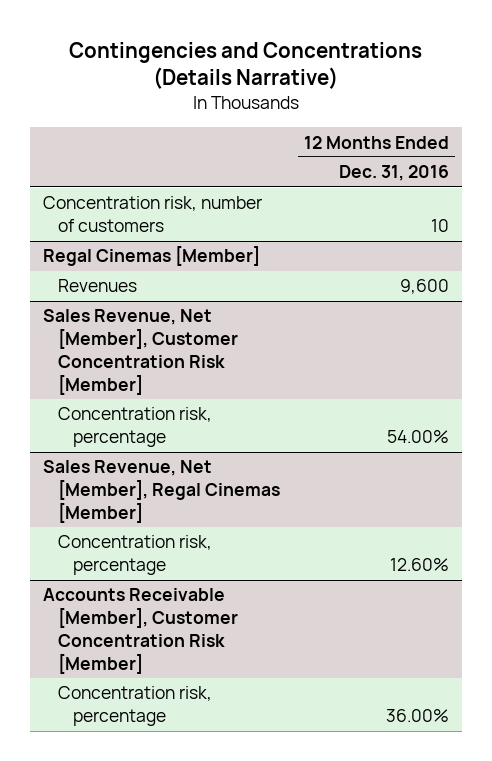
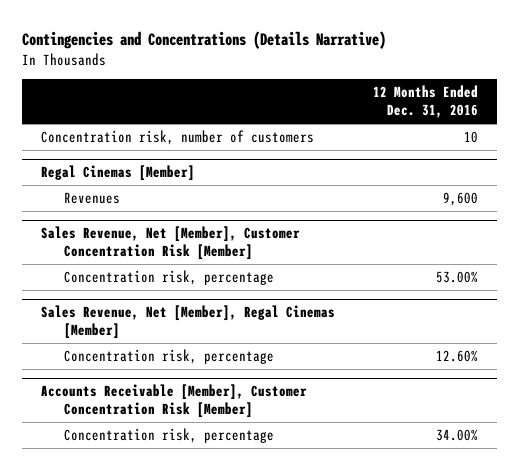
[387,430,450,444] 54.00% -> [436,271,479,284] 53.00%
[386,709,450,723] 36.00% -> [436,429,479,442] 34.00%

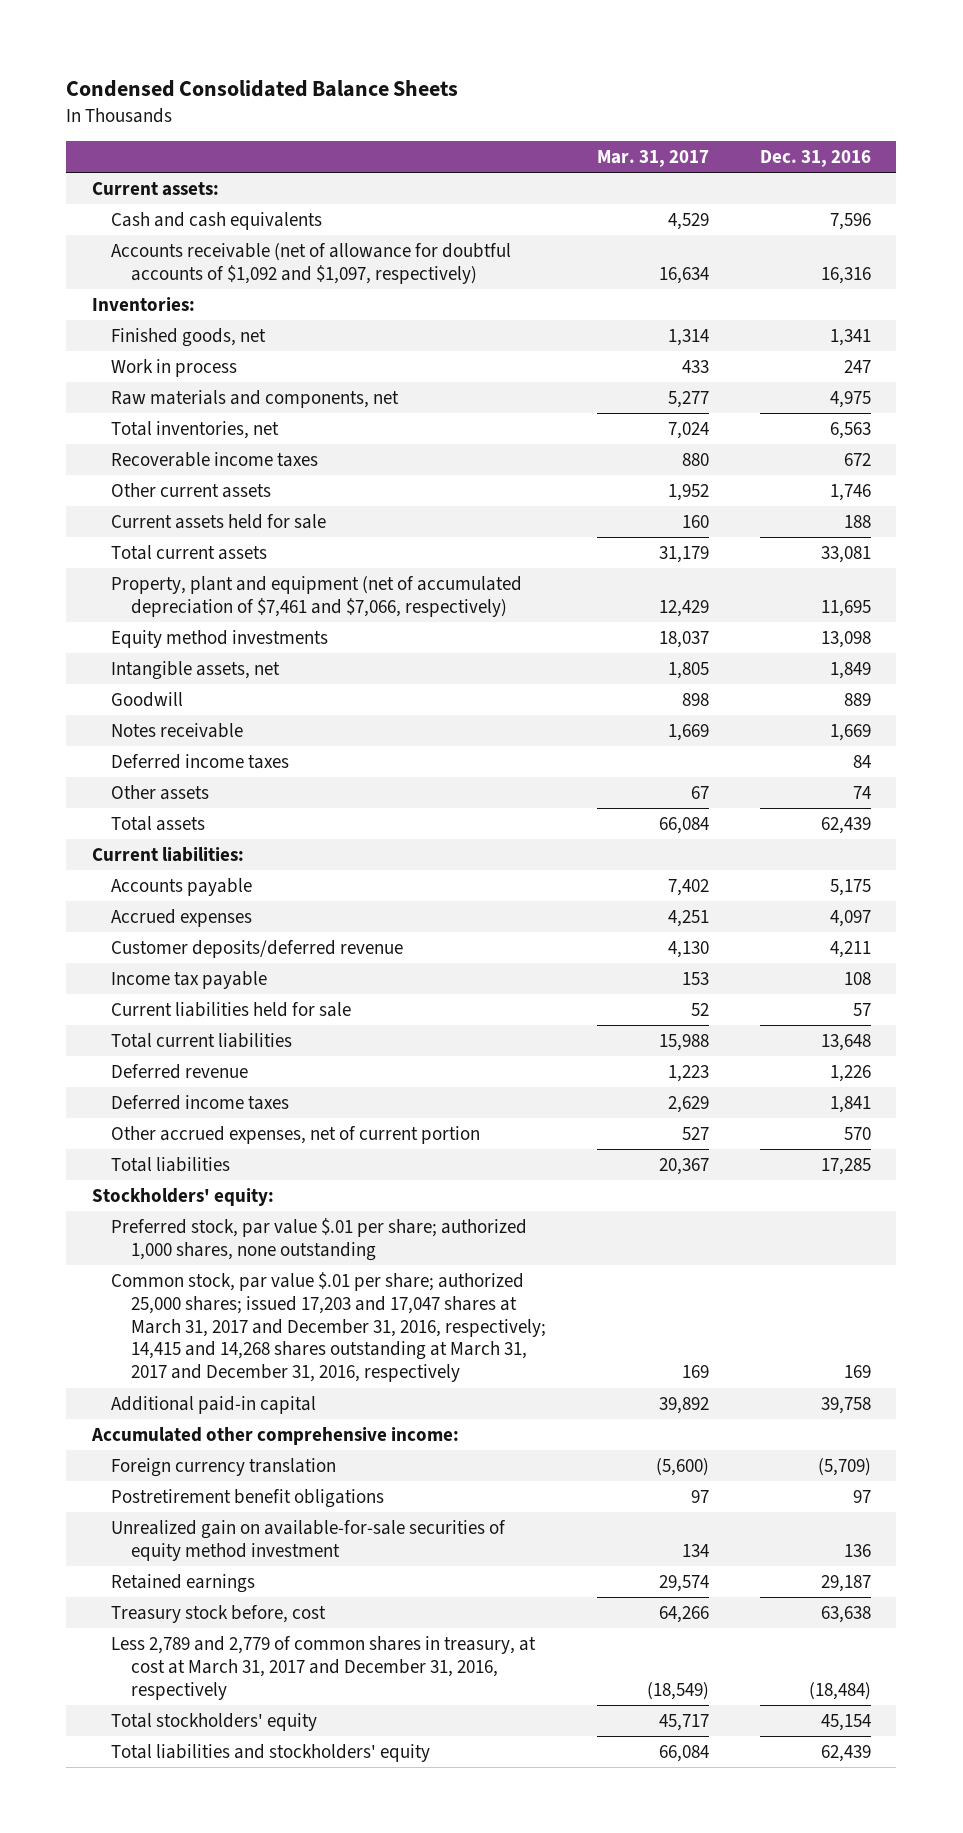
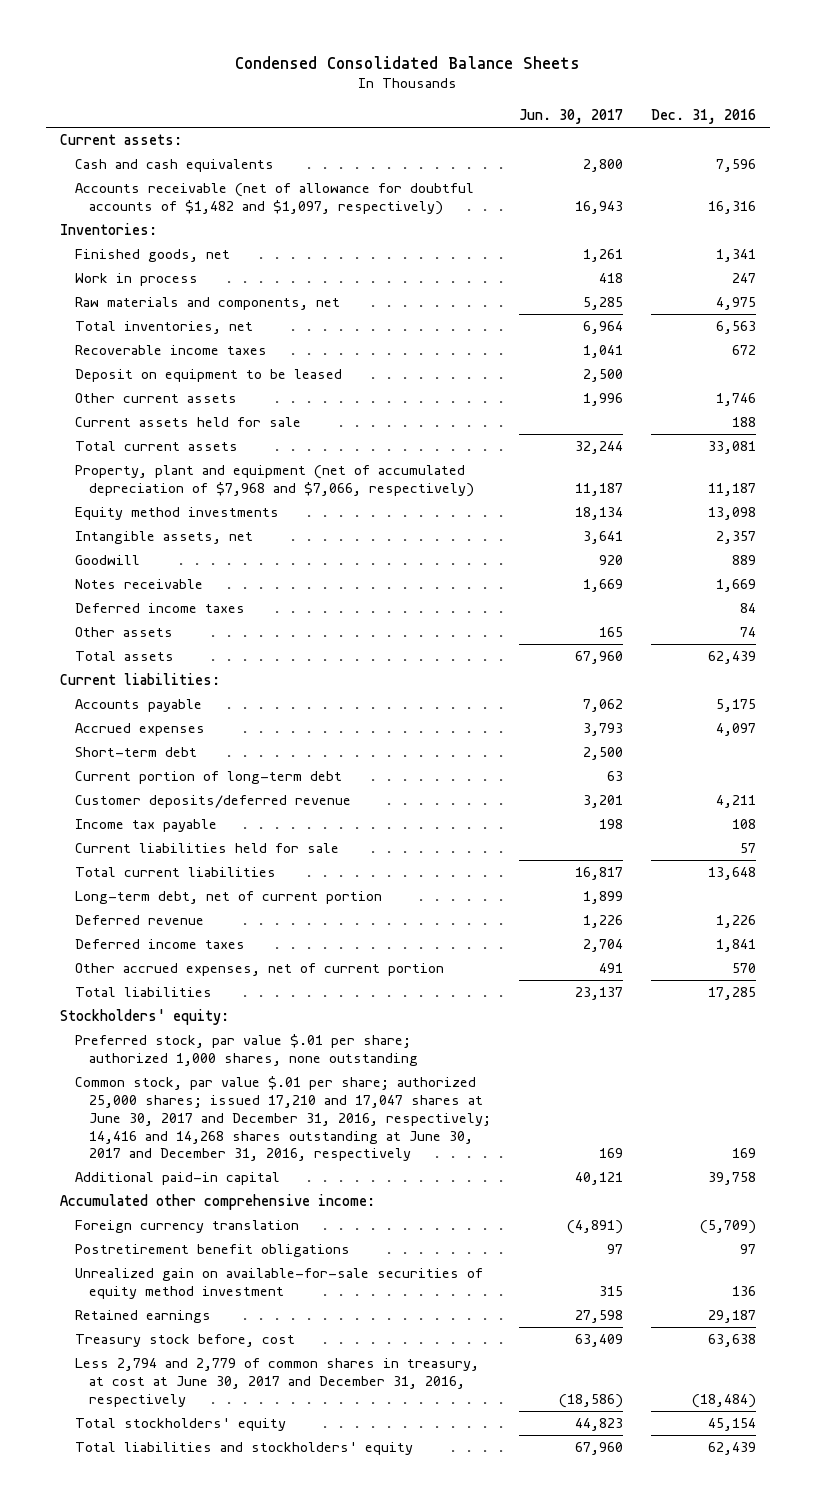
[596,150,709,168] Mar. 31, 2017 -> none
none -> [519,109,624,125] Jun. 30, 2017
[111,242,512,284] Accounts receivable (net of allowance for doubtful accounts of $1,092 and $1,097, respectively) -> [74,183,474,215] Accounts receivable (net of allowance for doubtful accounts of $1,482 and $1,097, respectively)
none -> [74,369,342,383] Deposit on equipment to be leased
[111,575,523,617] Property, plant and equipment (net of accumulated depreciation of $7,461 and $7,066, respectively) -> [74,465,475,497] Property, plant and equipment (net of accumulated depreciation of $7,968 and $7,066, respectively)
[820,599,871,617] 11,695 -> [707,482,756,496] 11,187
[829,661,871,679] 1,849 -> [715,531,756,545] 2,357
none -> [74,747,197,758] Short-term debt
none -> [74,771,342,785] Current portion of long-term debt
none -> [74,891,382,905] Long-term debt, net of current portion
[111,1271,547,1383] Common stock, par value $.01 per share; authorized 25,000 shares; issued 17,203 and 17,047 shares at March 31, 2017 and December 31, 2016, respectively; 14,415 and 14,268 shares outstanding at March 31, 2017 and December 31, 2016, respectively -> [74,1076,492,1162] Common stock, par value $.01 per share; authorized 25,000 shares; issued 17,210 and 17,047 shares at June 30, 2017 and December 31, 2016, respectively; 14,416 and 14,268 shares outstanding at June 30, 2017 and December 31, 2016, respectively
[111,1635,537,1700] Less 2,789 and 2,779 of common shares in treasury, at cost at March 31, 2017 and December 31, 2016, respectively -> [74,1358,479,1407] Less 2,794 and 2,779 of common shares in treasury, at cost at June 30, 2017 and December 31, 2016, respectively

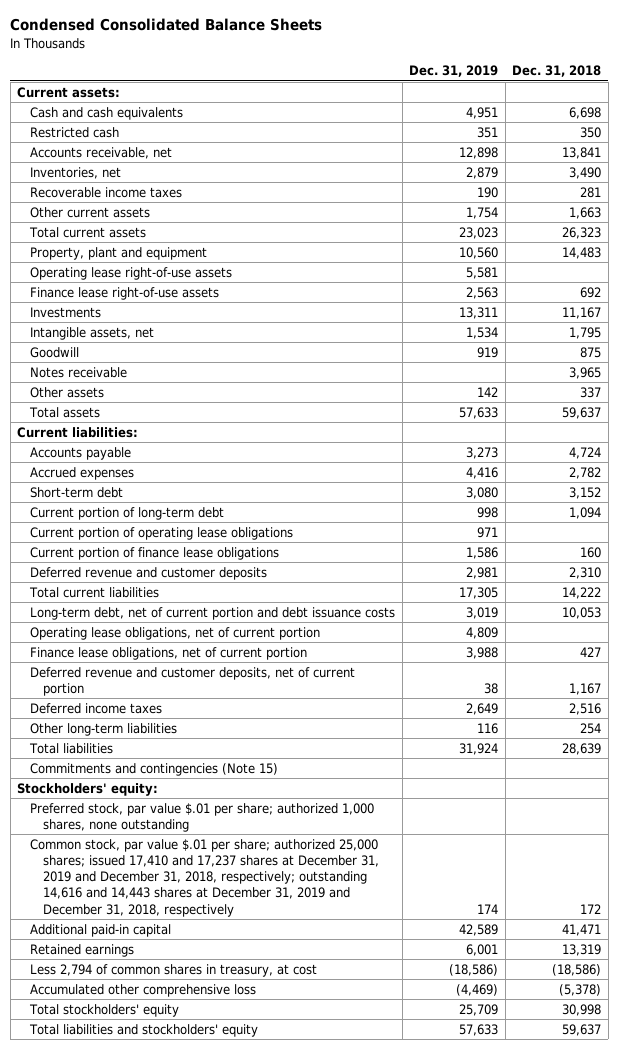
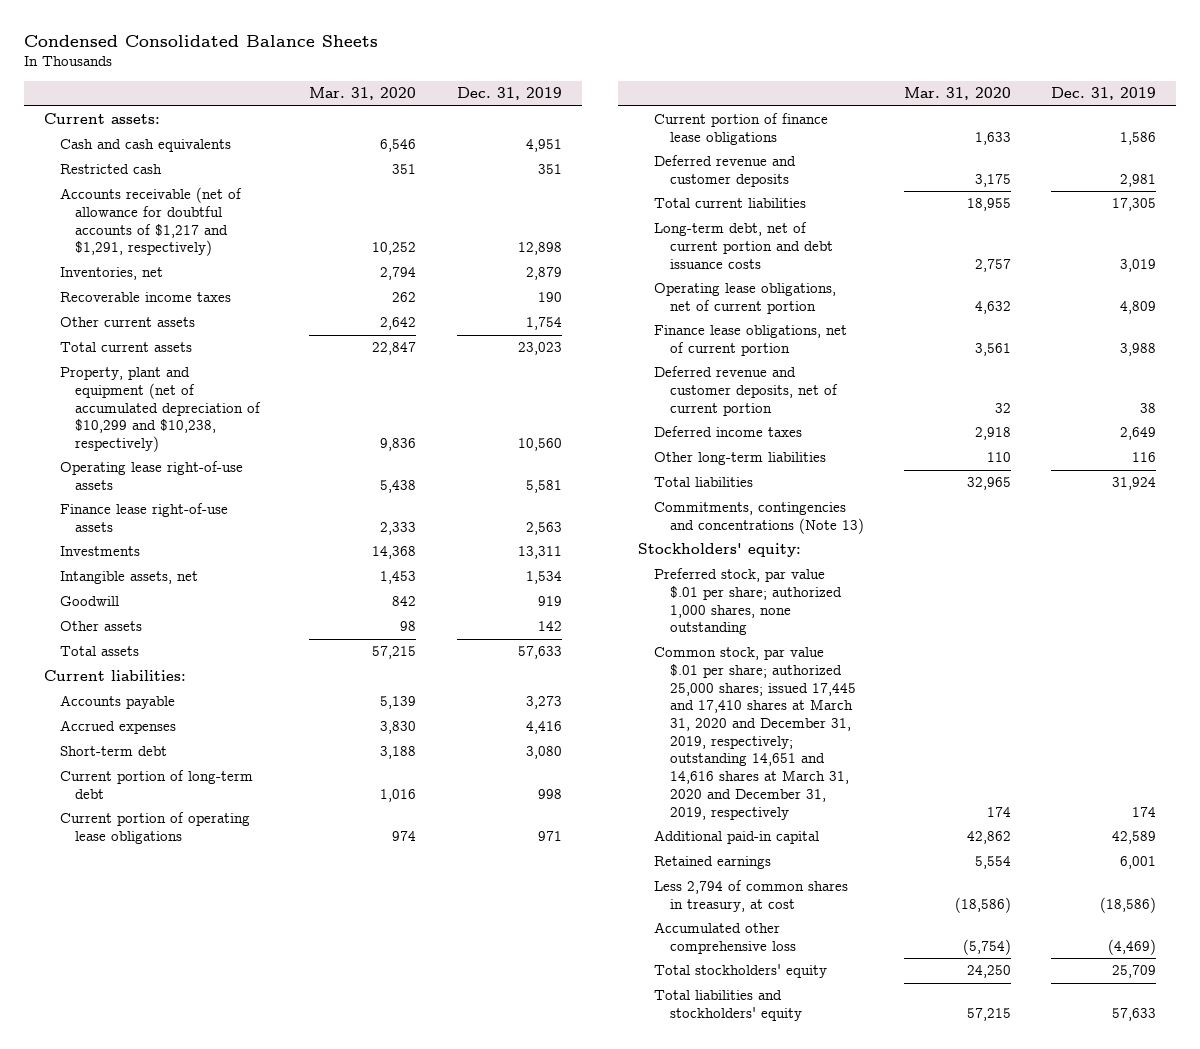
[512,65,602,78] Dec. 31, 2018 -> none
none -> [309,87,417,101] Mar. 31, 2020
[30,146,173,159] Accounts receivable, net -> [59,187,242,257] Accounts receivable (net of allowance for doubtful accounts of $1,217 and $1,291, respectively)
[30,246,208,260] Property, plant and equipment -> [59,367,262,453] Property, plant and equipment (net of accumulated depreciation of $10,299 and $10,238, respectively)
[30,366,128,378] Notes receivable -> none
[30,762,279,776] Commitments and contingencies (Note 15) -> [654,502,864,535] Commitments, contingencies and concentrations (Note 13)
[30,838,380,917] Common stock, par value $.01 per share; authorized 25,000 shares; issued 17,410 and 17,237 shares at December 31, 2019 and December 31, 2018, respectively; outstanding 14,616 and 14,443 shares at December 31, 2019 and December 31, 2018, respectively -> [654,647,856,820] Common stock, par value $.01 per share; authorized 25,000 shares; issued 17,445 and 17,410 shares at March 31, 2020 and December 31, 2019, respectively; outstanding 14,651 and 14,616 shares at March 31, 2020 and December 31, 2019, respectively

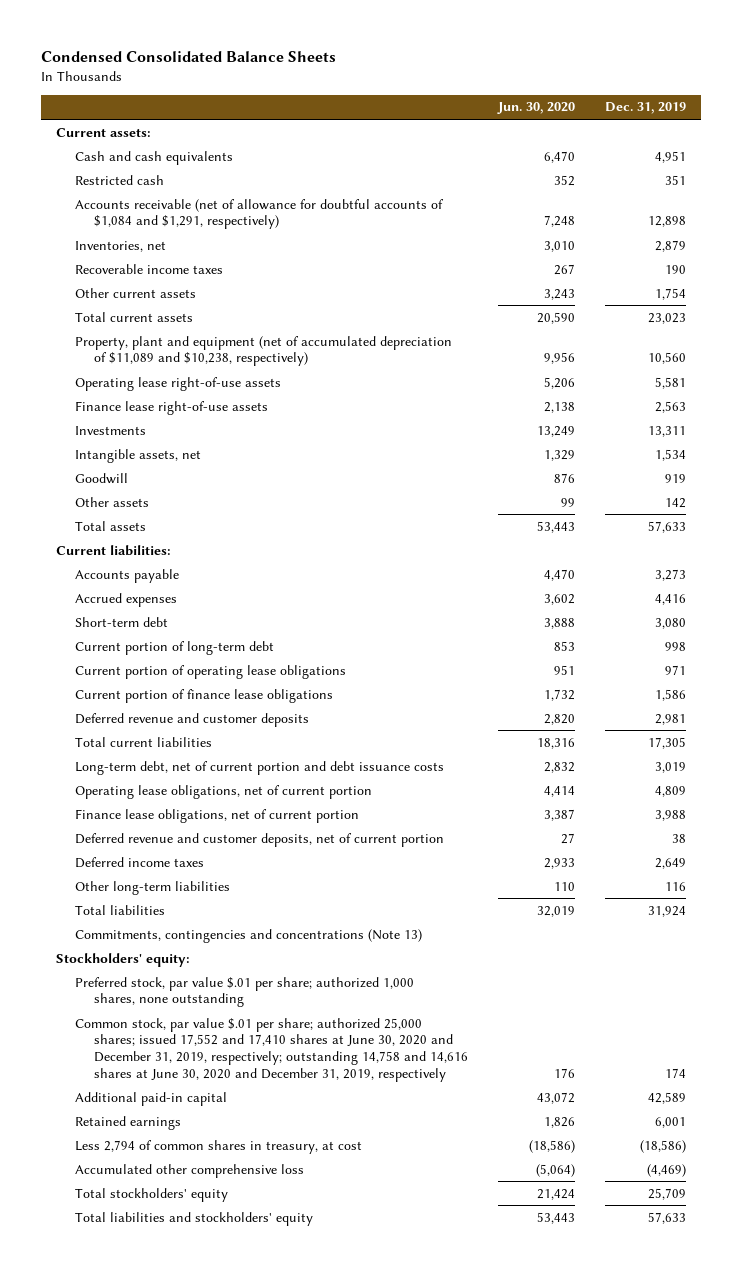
[309,87,417,101] Mar. 31, 2020 -> none
none -> [496,102,575,115] Jun. 30, 2020
[59,187,242,257] Accounts receivable (net of allowance for doubtful accounts of $1,217 and $1,291, respectively) -> [74,198,444,230] Accounts receivable (net of allowance for doubtful accounts of $1,084 and $1,291, respectively)
[59,367,262,453] Property, plant and equipment (net of accumulated depreciation of $10,299 and $10,238, respectively) -> [74,335,452,367] Property, plant and equipment (net of accumulated depreciation of $11,089 and $10,238, respectively)
[654,647,856,820] Common stock, par value $.01 per share; authorized 25,000 shares; issued 17,445 and 17,410 shares at March 31, 2020 and December 31, 2019, respectively; outstanding 14,651 and 14,616 shares at March 31, 2020 and December 31, 2019, respectively -> [74,1017,468,1082] Common stock, par value $.01 per share; authorized 25,000 shares; issued 17,552 and 17,410 shares at June 30, 2020 and December 31, 2019, respectively; outstanding 14,758 and 14,616 shares at June 30, 2020 and December 31, 2019, respectively

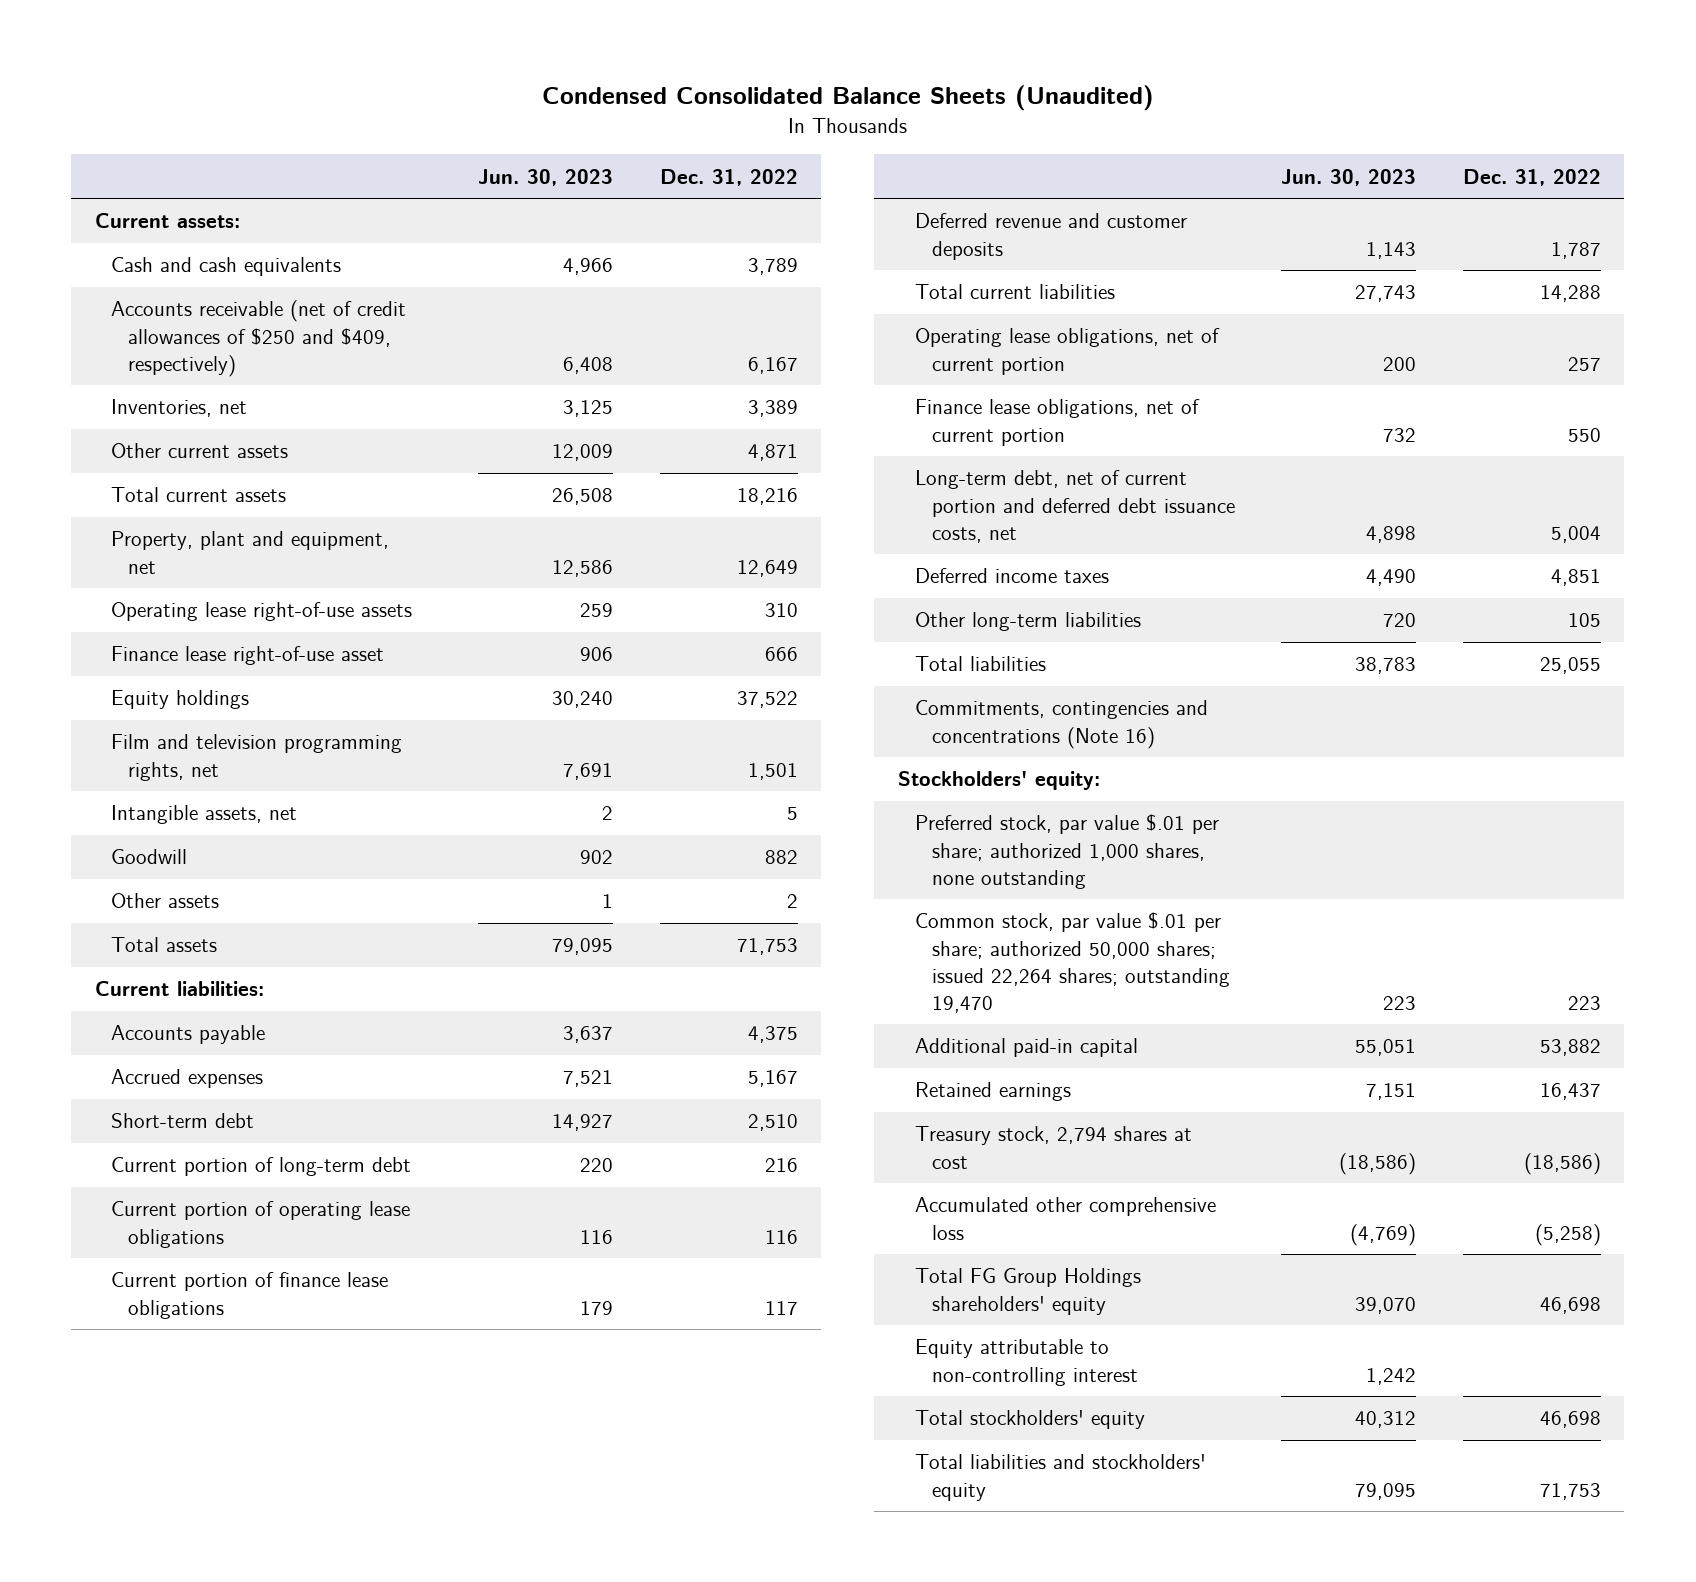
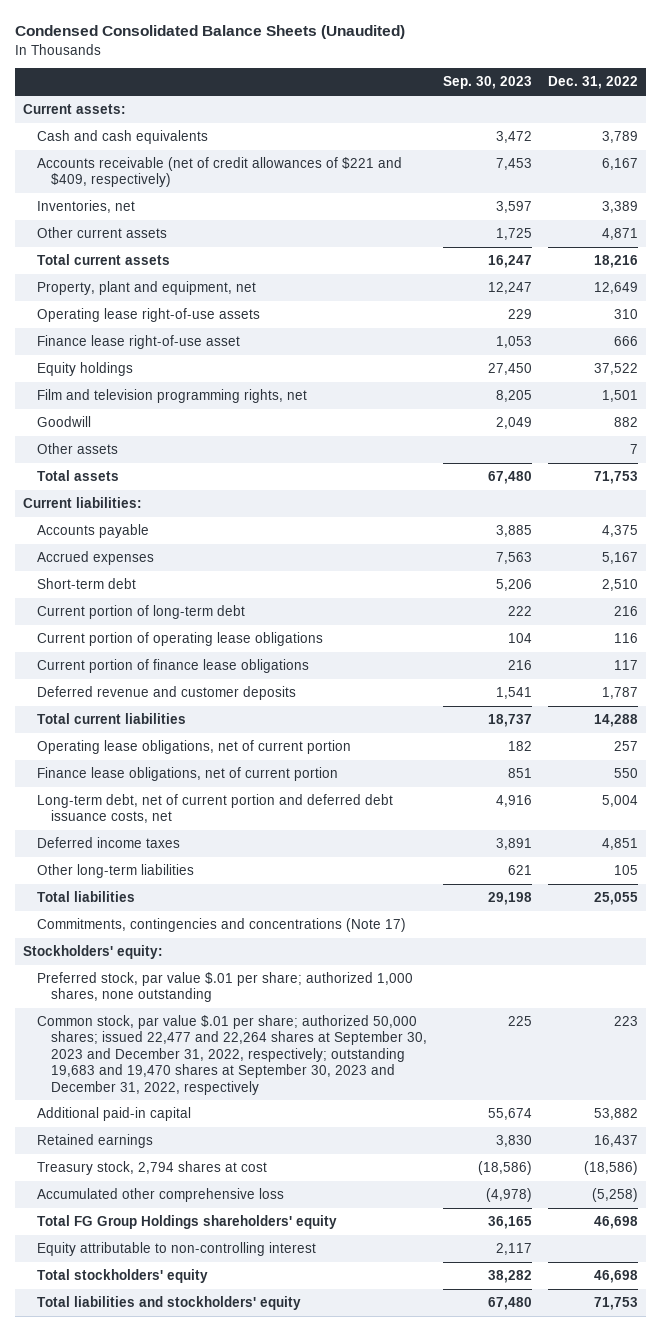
[478,168,614,186] Jun. 30, 2023 -> none
none -> [443,76,533,90] Sep. 30, 2023
[111,300,407,377] Accounts receivable (net of credit allowances of $250 and $409, respectively) -> [37,157,403,188] Accounts receivable (net of credit allowances of $221 and $409, respectively)
[111,805,298,825] Intangible assets, net -> none
[786,894,798,909] 2 -> [629,444,638,455] 7
[914,700,1208,749] Commitments, contingencies and concentrations (Note 16) -> [37,918,407,933] Commitments, contingencies and concentrations (Note 17)
[914,912,1230,1013] Common stock, par value $.01 per share; authorized 50,000 shares; issued 22,264 shares; outstanding 19,470 -> [37,1015,428,1095] Common stock, par value $.01 per share; authorized 50,000 shares; issued 22,477 and 22,264 shares at September 30, 2023 and December 31, 2022, respectively; outstanding 19,683 and 19,470 shares at September 30, 2023 and December 31, 2022, respectively

